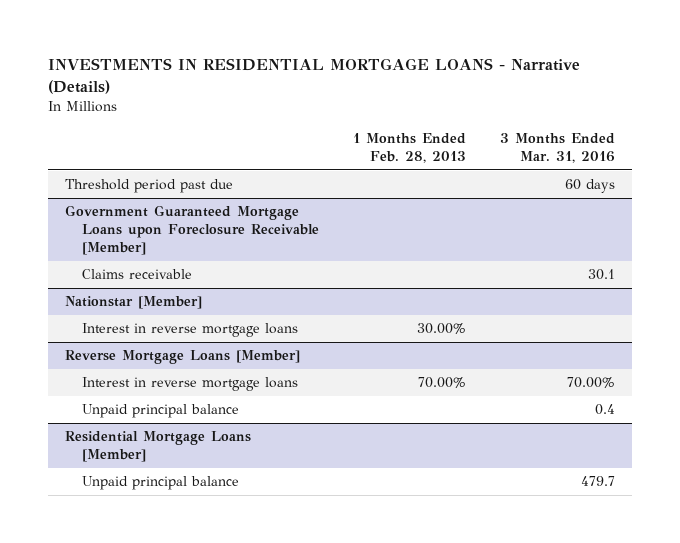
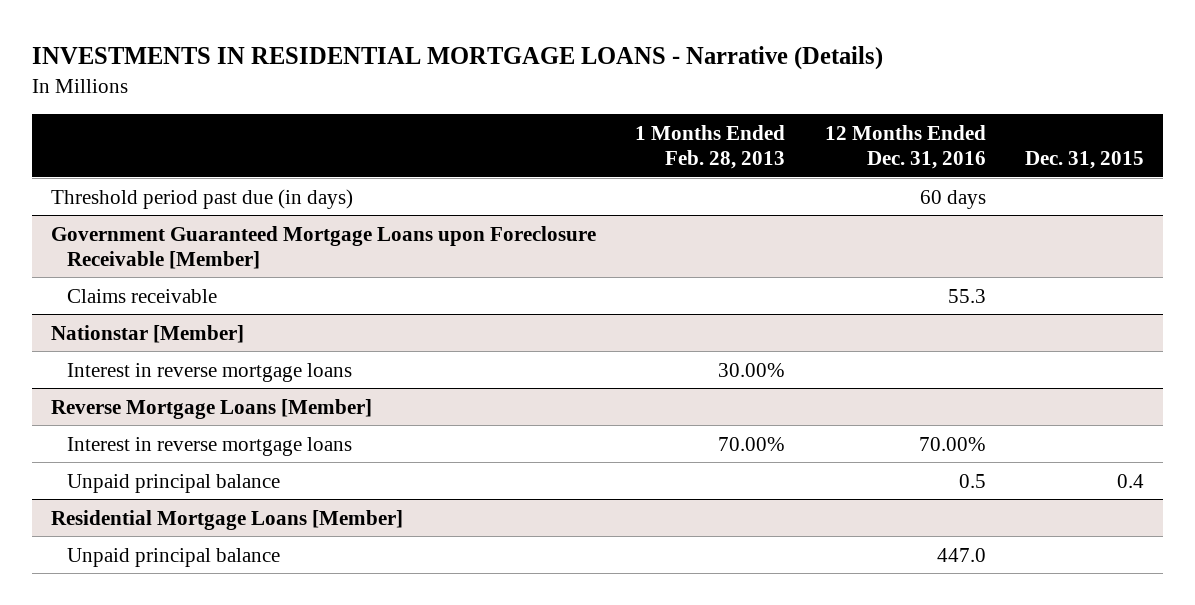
[499,132,615,163] 3 Months Ended Mar. 31, 2016 -> none
none -> [824,124,986,169] 12 Months Ended Dec. 31, 2016
none -> [1024,150,1144,169] Dec. 31, 2015
[64,179,233,194] Threshold period past due -> [51,188,354,209] Threshold period past due (in days)

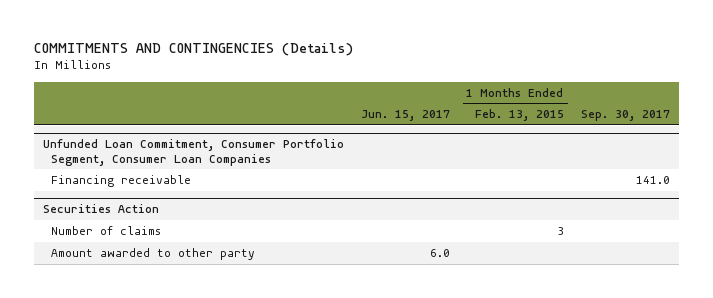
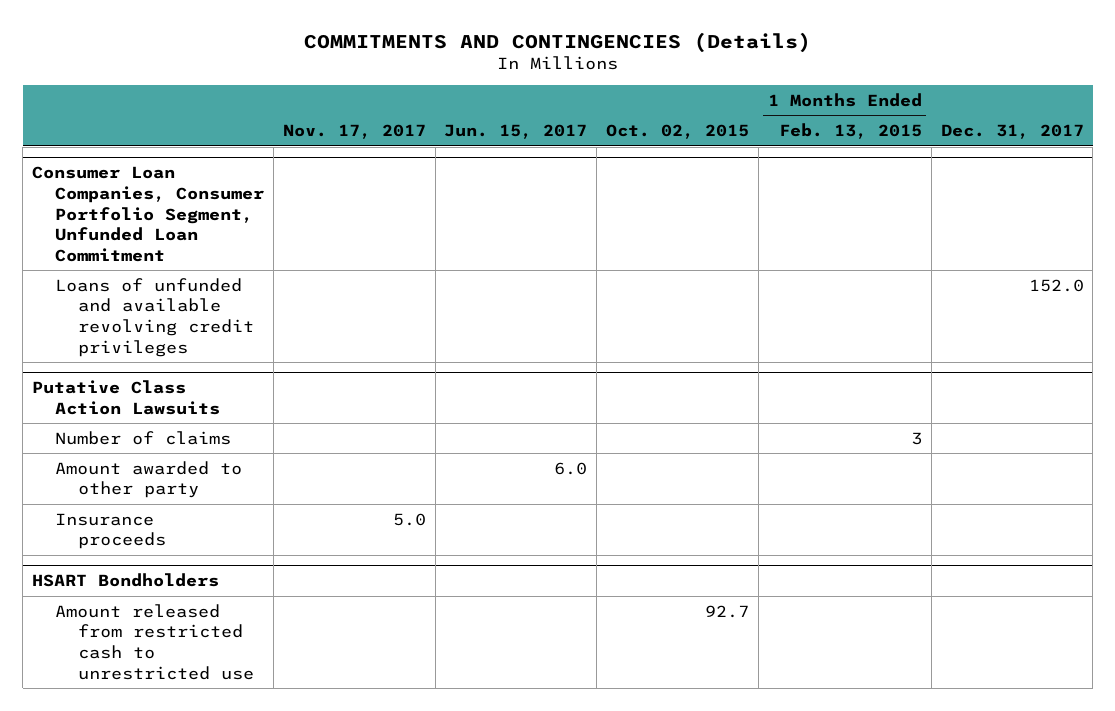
[581,110,671,122] Sep. 30, 2017 -> none
none -> [282,124,426,140] Nov. 17, 2017
none -> [606,124,750,140] Oct. 02, 2015
none -> [940,124,1084,140] Dec. 31, 2017
[42,139,344,166] Unfunded Loan Commitment, Consumer Portfolio Segment, Consumer Loan Companies -> [31,166,265,263] Consumer Loan Companies, Consumer Portfolio Segment, Unfunded Loan Commitment
[51,175,192,188] Financing receivable -> [55,277,255,357] Loans of unfunded and available revolving credit privileges
[42,204,159,214] Securities Action -> [31,380,221,415] Putative Class Action Lawsuits
none -> [55,512,167,550] Insurance proceeds
none -> [31,573,219,588] HSART Bondholders
none -> [55,603,255,680] Amount released from restricted cash to unrestricted use

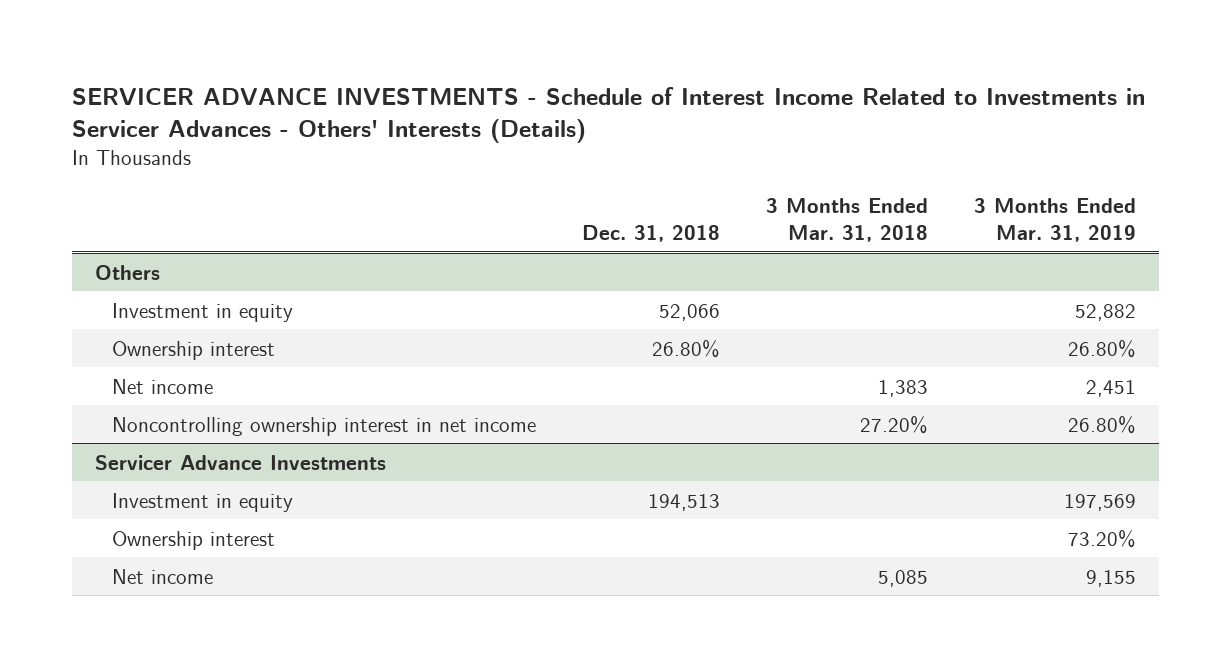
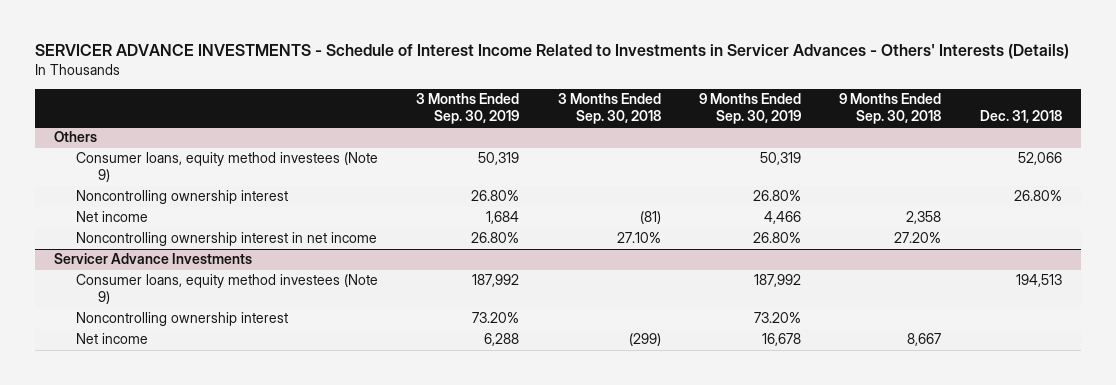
[765,197,928,242] 3 Months Ended Mar. 31, 2018 -> none
[973,197,1136,242] 3 Months Ended Mar. 31, 2019 -> none
none -> [416,93,520,125] 3 Months Ended Sep. 30, 2019
none -> [557,93,661,125] 3 Months Ended Sep. 30, 2018
none -> [699,93,802,125] 9 Months Ended Sep. 30, 2019
none -> [839,93,942,125] 9 Months Ended Sep. 30, 2018
[111,302,293,322] Investment in equity -> [75,152,378,183] Consumer loans, equity method investees (Note 9)
[111,340,275,360] Ownership interest -> [75,190,288,205] Noncontrolling ownership interest
[111,492,293,512] Investment in equity -> [75,274,378,305] Consumer loans, equity method investees (Note 9)
[111,530,275,550] Ownership interest -> [75,312,288,327] Noncontrolling ownership interest

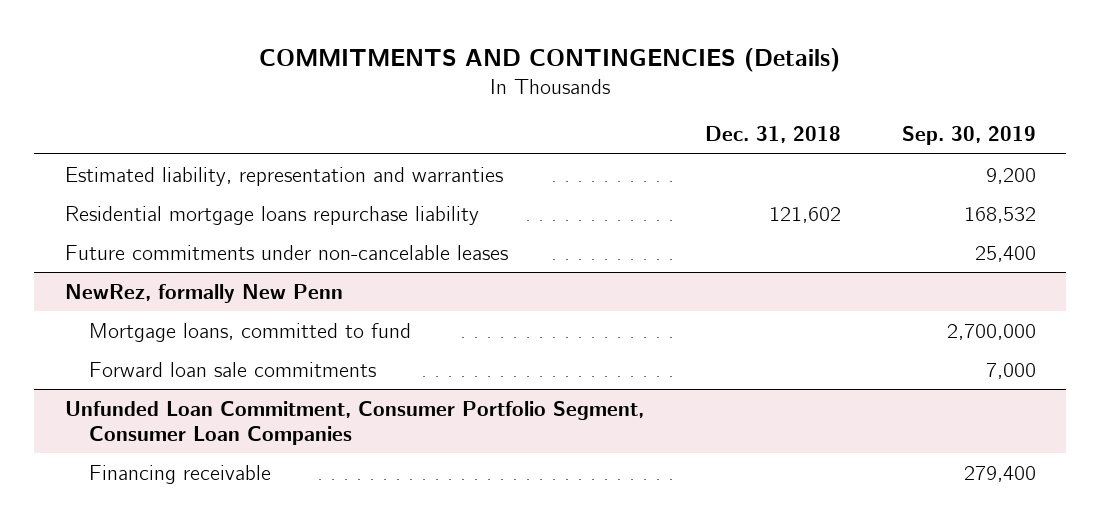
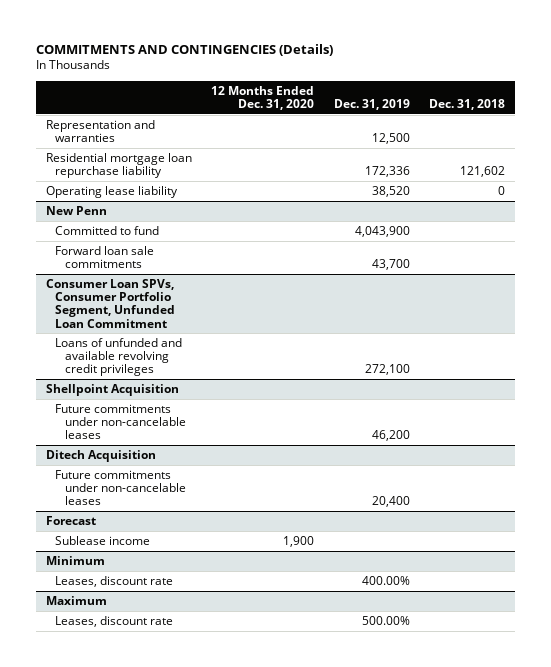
[901,126,1036,146] Sep. 30, 2019 -> none
none -> [211,85,315,110] 12 Months Ended Dec. 31, 2020
none -> [333,98,410,110] Dec. 31, 2019
[64,244,508,260] Future commitments under non-cancelable leases -> none
[64,166,503,186] Estimated liability, representation and warranties -> [45,119,155,143] Representation and warranties
[64,205,479,225] Residential mortgage loans repurchase liability -> [45,152,192,179] Residential mortgage loan repurchase liability
none -> [45,185,178,198] Operating lease liability
[64,283,343,303] NewRez, formally New Penn -> [45,205,107,215] New Penn
[88,322,411,342] Mortgage loans, committed to fund -> [55,225,160,235] Committed to fund
[64,400,644,445] Unfunded Loan Commitment, Consumer Portfolio Segment, Consumer Loan Companies -> [45,278,176,328] Consumer Loan SPVs, Consumer Portfolio Segment, Unfunded Loan Commitment
[88,464,271,484] Financing receivable -> [55,337,183,377] Loans of unfunded and available revolving credit privileges
none -> [45,383,179,396] Shellpoint Acquisition
none -> [55,403,186,440] Future commitments under non-cancelable leases
none -> [45,449,156,462] Ditech Acquisition
none -> [55,469,186,506] Future commitments under non-cancelable leases
none -> [45,515,96,525] Forecast
none -> [55,535,151,545] Sublease income
none -> [45,555,105,565] Minimum
none -> [55,575,174,587] Leases, discount rate
none -> [45,595,107,605] Maximum
none -> [55,615,174,627] Leases, discount rate

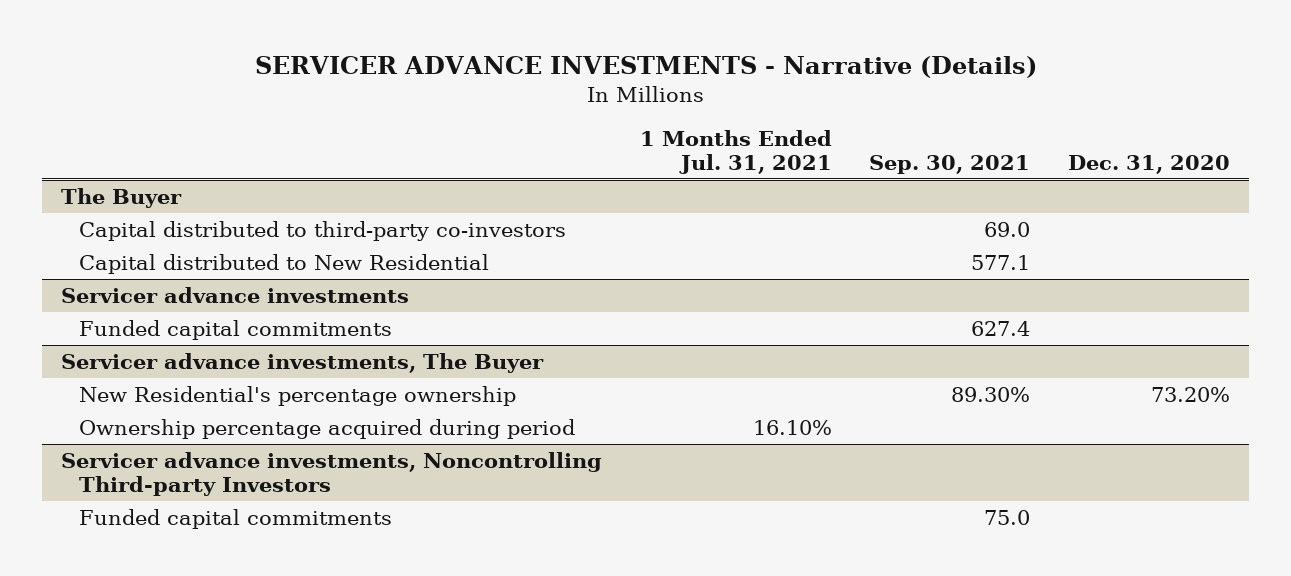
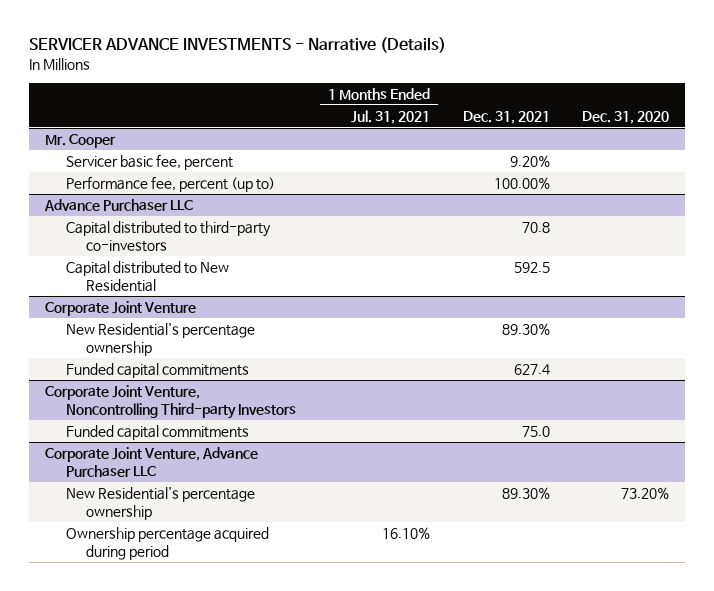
[869,154,1031,174] Sep. 30, 2021 -> none
none -> [462,110,550,124] Dec. 31, 2021
none -> [45,133,117,148] Mr. Cooper
none -> [65,153,233,170] Servicer basic fee, percent
none -> [65,175,275,192] Performance fee, percent (up to)
[61,187,183,208] The Buyer -> [44,198,194,211] Advance Purchaser LLC
[61,286,410,303] Servicer advance investments -> [45,300,197,316] Corporate Joint Venture
none -> [65,322,255,356] New Residential's percentage ownership
none -> [45,384,296,419] Corporate Joint Venture, Noncontrolling Third-party Investors
none -> [65,424,249,440] Funded capital commitments
[61,352,545,373] Servicer advance investments, The Buyer -> [45,446,259,477] Corporate Joint Venture, Advance Purchaser LLC
[61,451,603,496] Servicer advance investments, Noncontrolling Third-party Investors -> none
[78,508,392,529] Funded capital commitments -> none

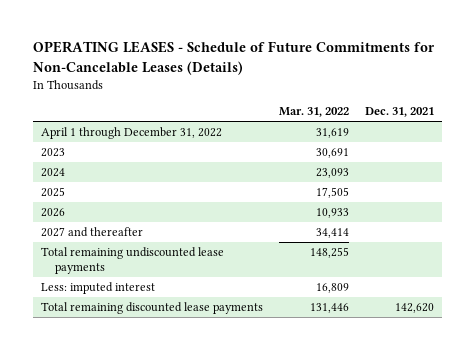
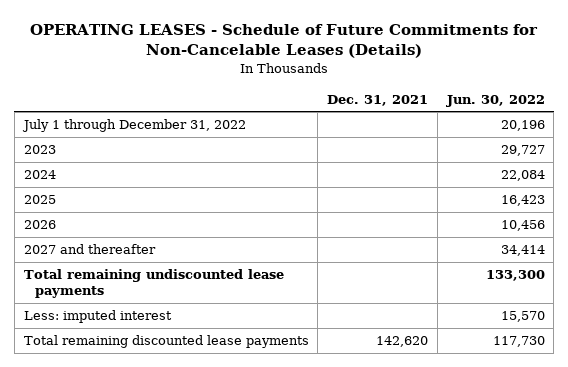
[278,107,349,118] Mar. 31, 2022 -> none
none -> [445,94,545,107] Jun. 30, 2022
[40,127,222,140] April 1 through December 31, 2022 -> [21,119,246,133] July 1 through December 31, 2022

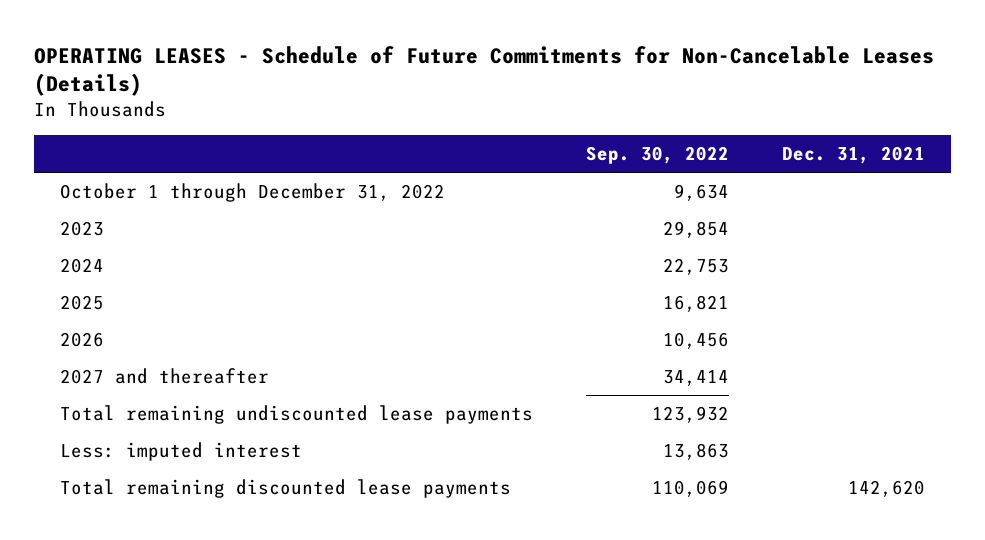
[445,94,545,107] Jun. 30, 2022 -> none
none -> [585,145,729,164] Sep. 30, 2022
[21,119,246,133] July 1 through December 31, 2022 -> [60,183,446,203] October 1 through December 31, 2022

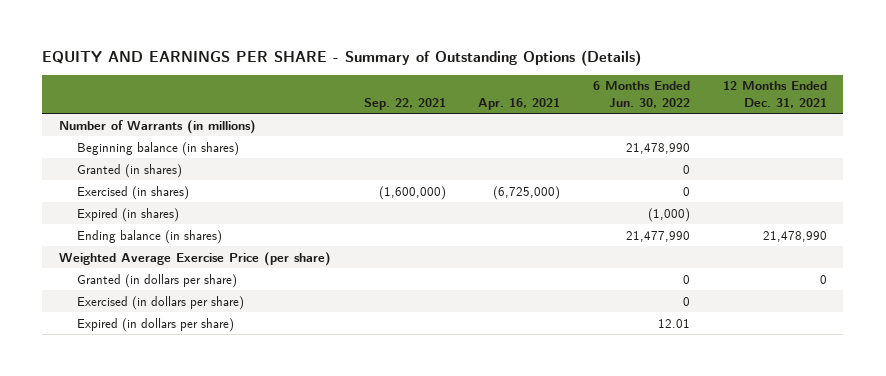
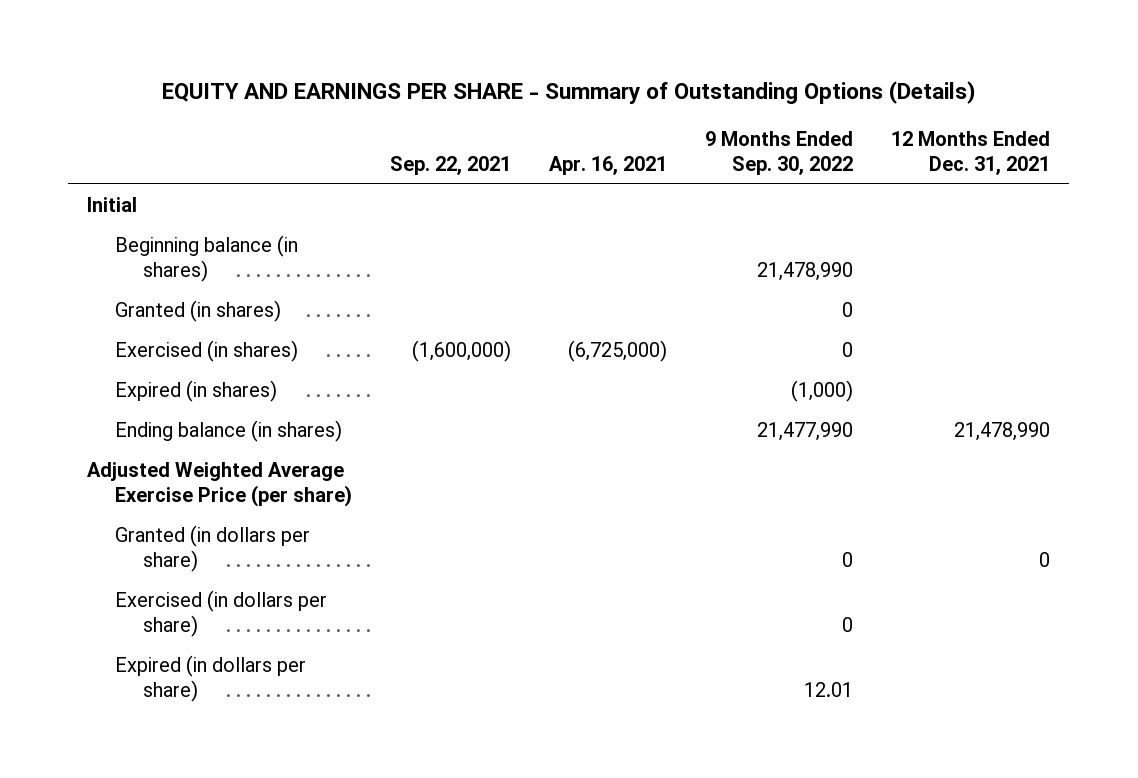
[593,81,691,108] 6 Months Ended Jun. 30, 2022 -> none
none -> [705,130,854,175] 9 Months Ended Sep. 30, 2022
[58,119,256,134] Number of Warrants (in millions) -> [87,196,138,212] Initial
[58,251,331,266] Weighted Average Exercise Price (per share) -> [87,461,353,508] Adjusted Weighted Average Exercise Price (per share)

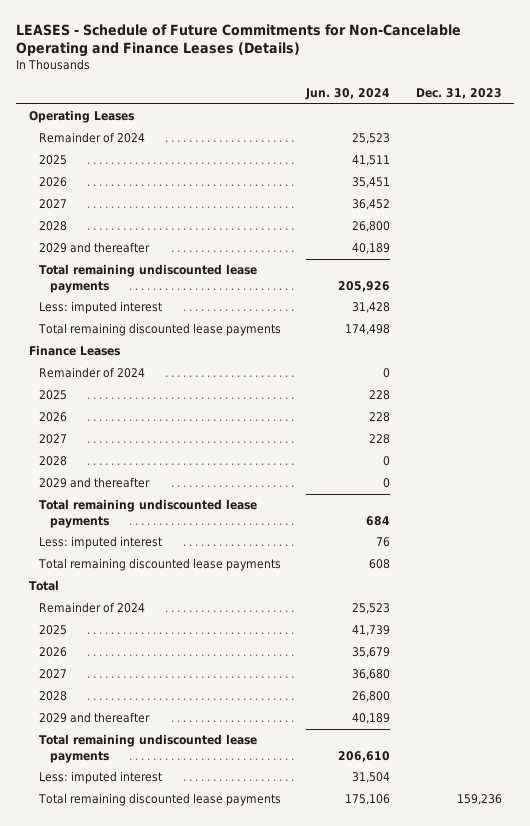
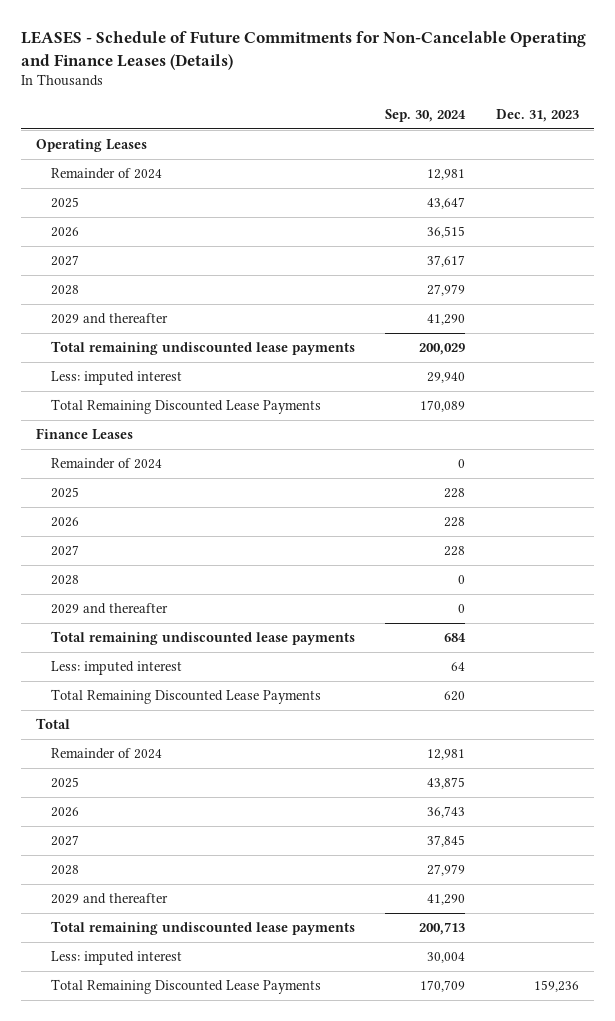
[305,87,391,100] Jun. 30, 2024 -> none
none -> [385,109,467,123] Sep. 30, 2024
[38,323,282,337] Total remaining discounted lease payments -> [50,399,321,415] Total Remaining Discounted Lease Payments
[38,558,282,572] Total remaining discounted lease payments -> [50,689,321,705] Total Remaining Discounted Lease Payments
[38,793,282,807] Total remaining discounted lease payments -> [50,979,321,995] Total Remaining Discounted Lease Payments

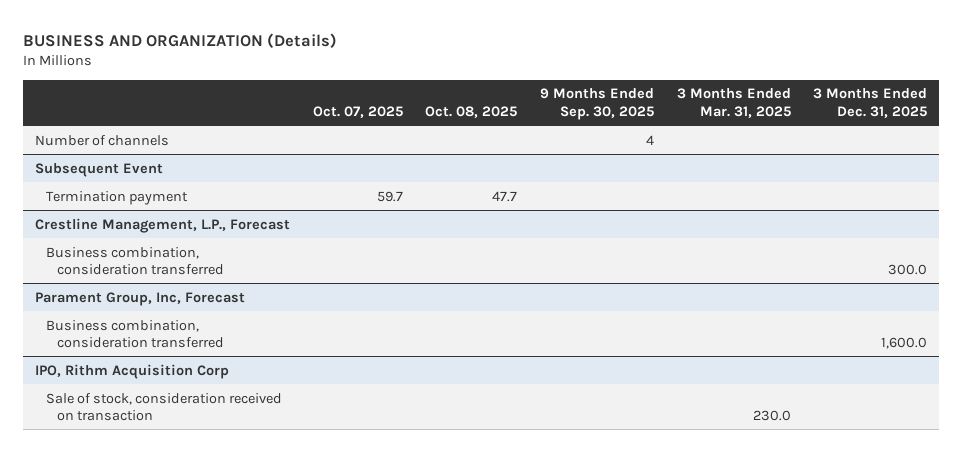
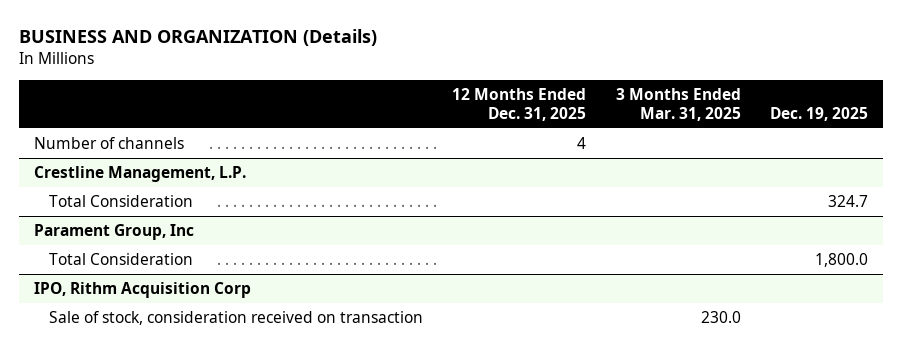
[312,105,403,118] Oct. 07, 2025 -> none
[425,105,518,118] Oct. 08, 2025 -> none
[539,88,654,120] 9 Months Ended Sep. 30, 2025 -> none
[813,88,928,118] 3 Months Ended Dec. 31, 2025 -> none
none -> [452,88,587,121] 12 Months Ended Dec. 31, 2025
none -> [770,106,869,121] Dec. 19, 2025
[34,162,163,177] Subsequent Event -> none
[45,190,188,205] Termination payment -> none
[34,217,290,233] Crestline Management, L.P., Forecast -> [33,166,246,183] Crestline Management, L.P.
[45,246,224,275] Business combination, consideration transferred -> [48,195,193,208] Total Consideration
[34,291,245,306] Parament Group, Inc, Forecast -> [33,224,194,241] Parament Group, Inc
[45,319,224,348] Business combination, consideration transferred -> [48,253,193,266] Total Consideration

